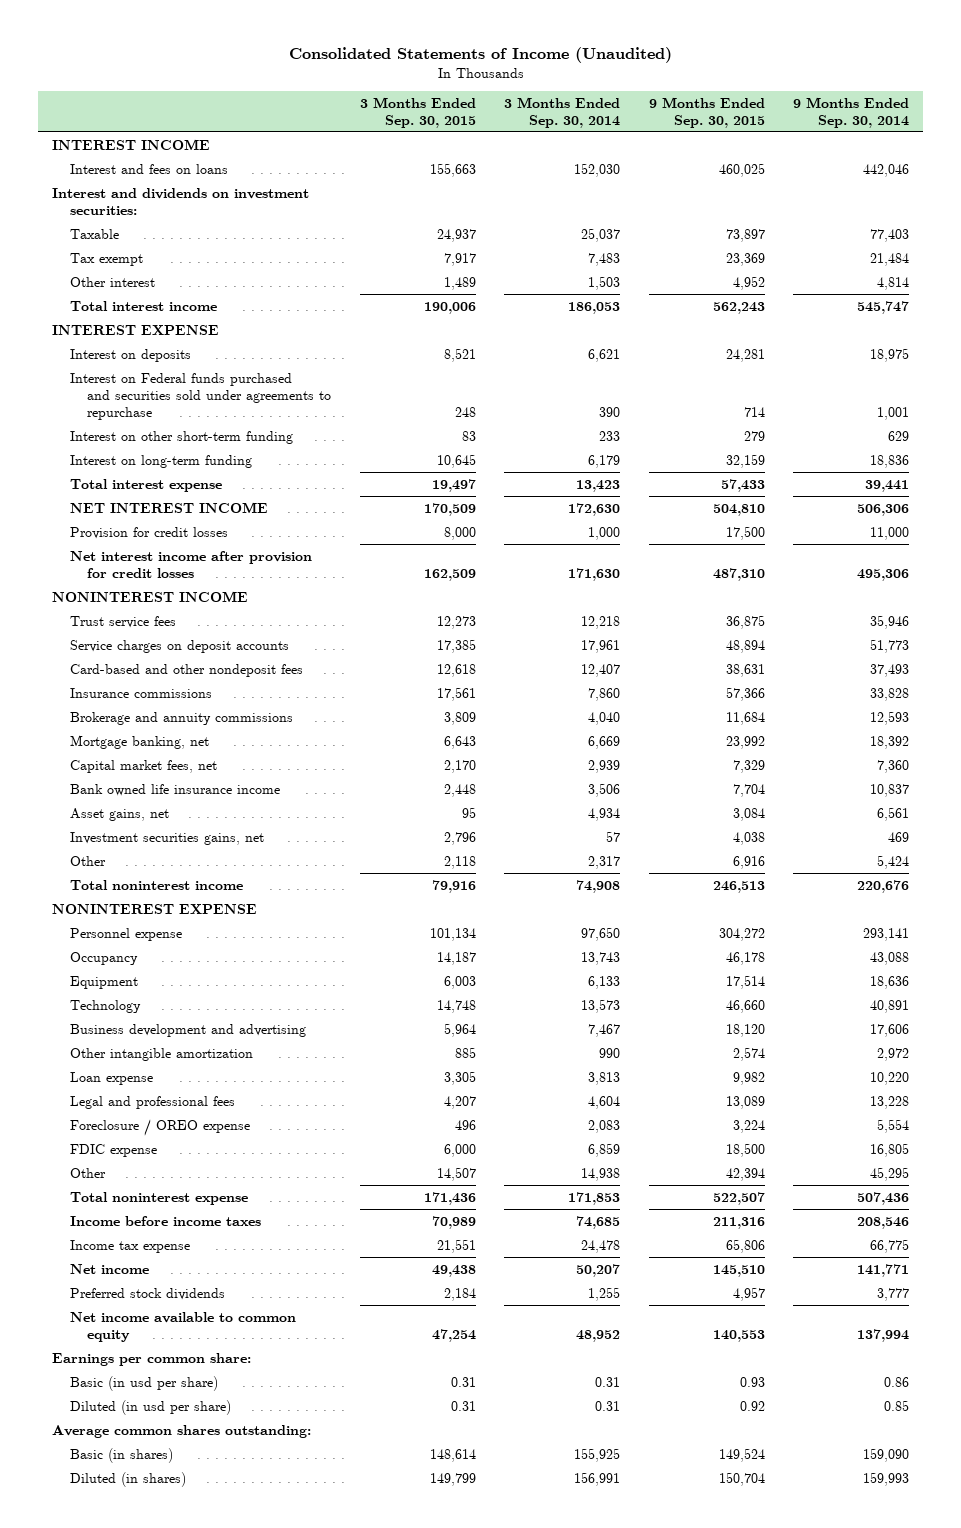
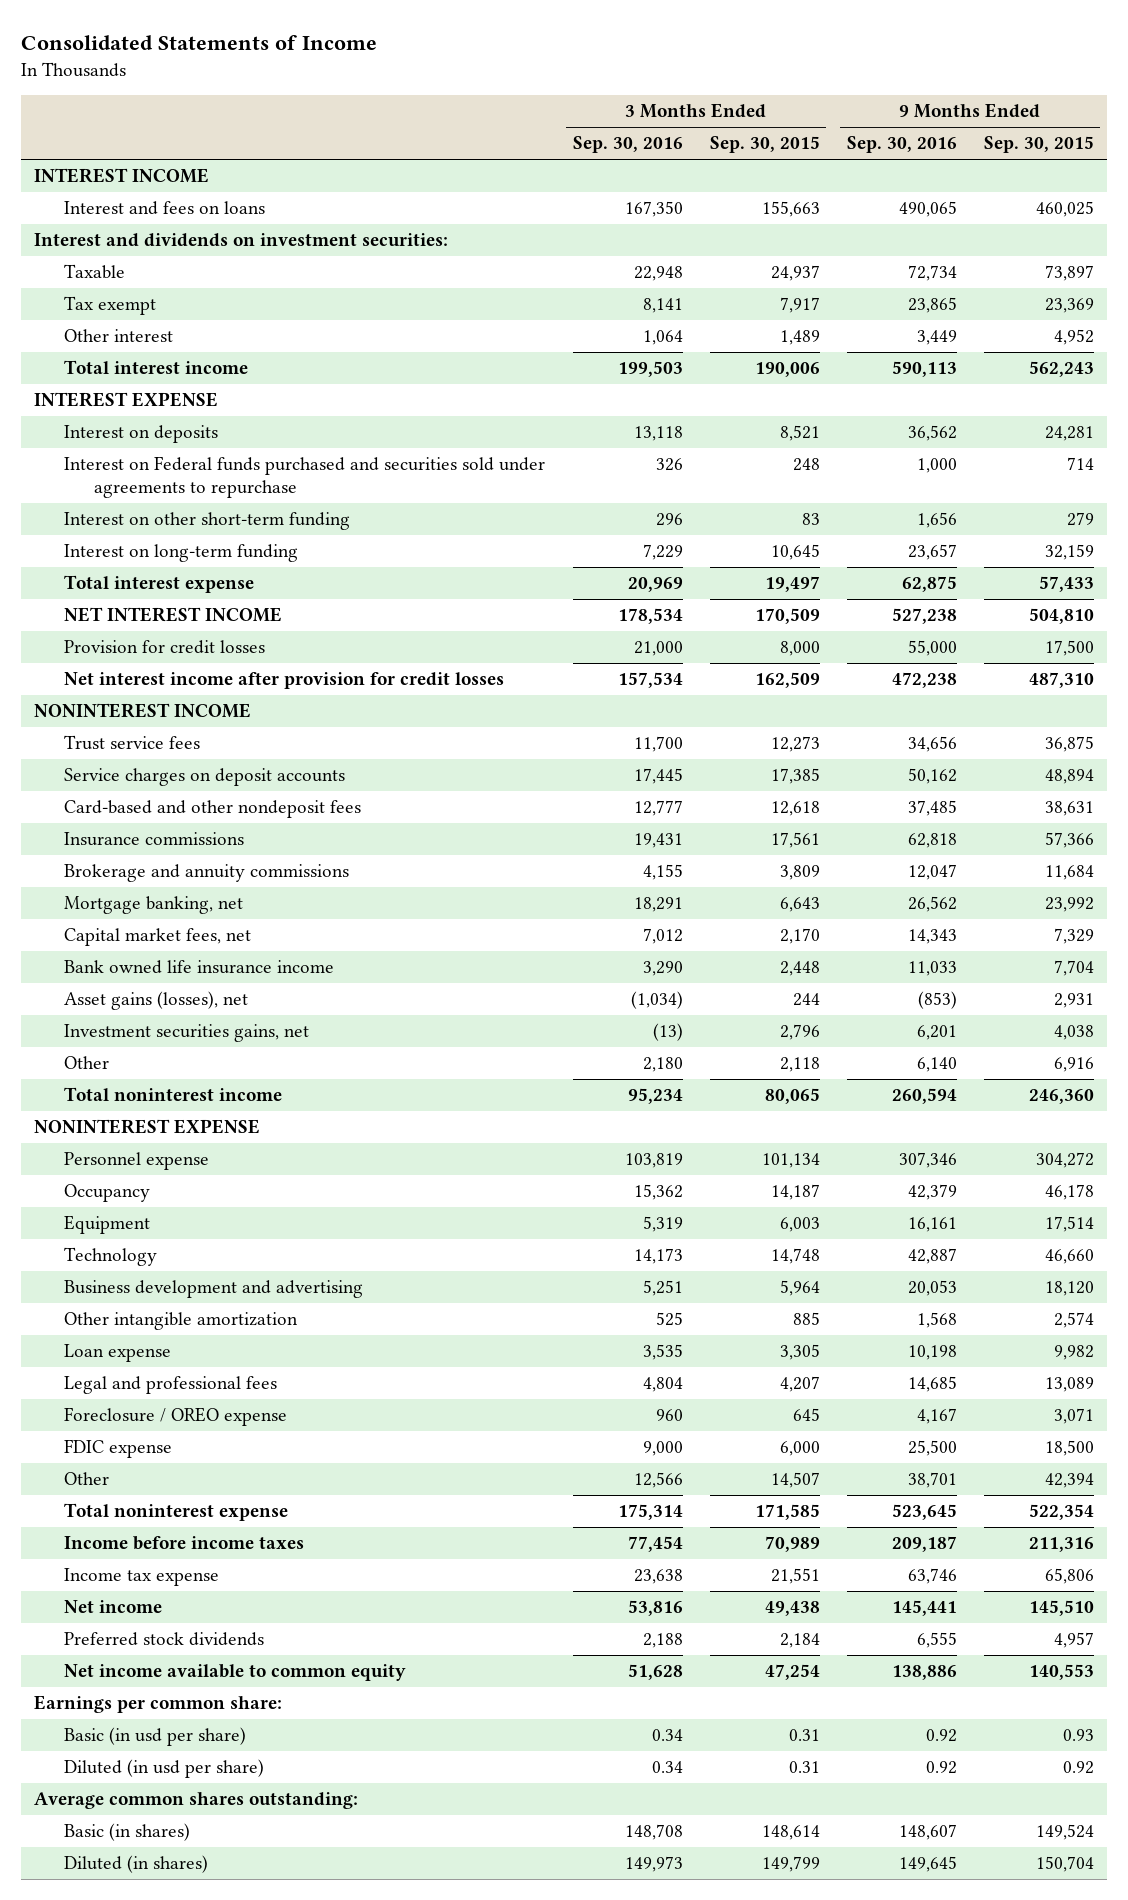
[288,47,672,64] Consolidated Statements of Income (Unaudited) -> [20,35,377,51] Consolidated Statements of Income
[504,96,621,128] 3 Months Ended Sep. 30, 2014 -> none
[793,96,910,128] 9 Months Ended Sep. 30, 2014 -> none
none -> [572,136,683,154] Sep. 30, 2016
none -> [846,136,957,154] Sep. 30, 2016
[69,807,169,821] Asset gains, net -> [64,991,249,1011] Asset gains (losses), net
[461,806,476,818] 95 -> [792,993,820,1007] 244
[732,807,765,821] 3,084 -> [1053,993,1094,1009] 2,931
[431,879,476,893] 79,916 -> [764,1088,820,1105] 80,065
[712,880,765,893] 246,513 -> [1028,1089,1094,1105] 246,360
[454,1119,476,1130] 496 -> [792,1408,820,1422] 645
[732,1119,765,1133] 3,224 -> [1053,1408,1094,1425] 3,071
[423,1191,476,1205] 171,436 -> [754,1504,820,1521] 171,585
[712,1191,765,1205] 522,507 -> [1028,1504,1094,1521] 522,354

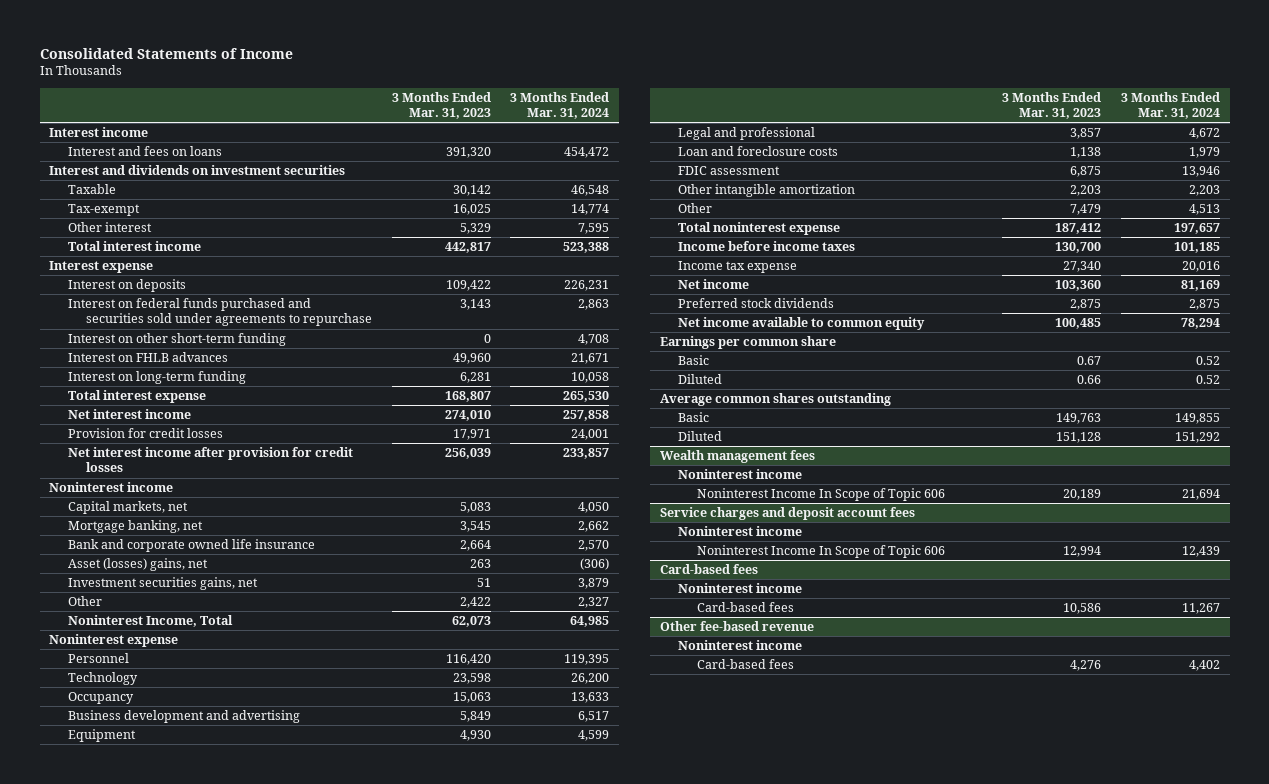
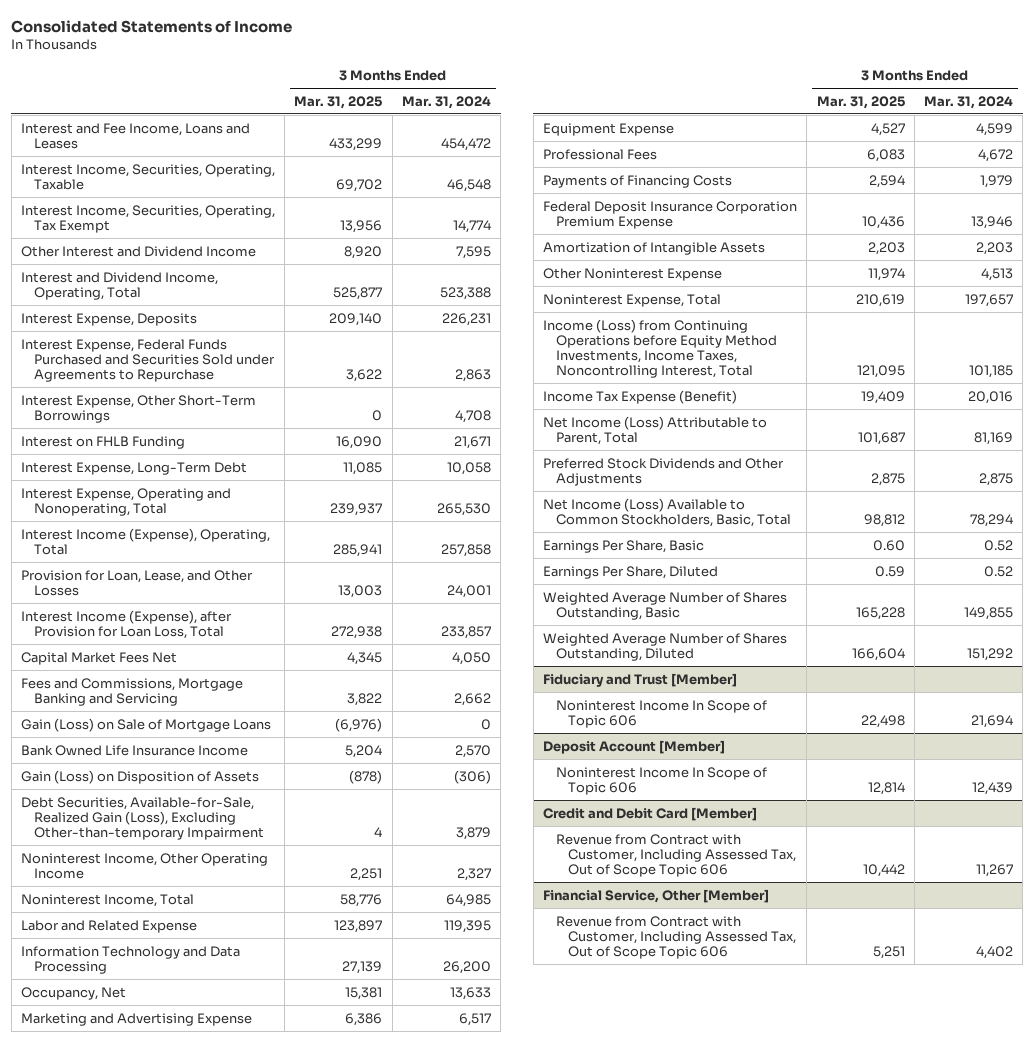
[391,91,491,120] 3 Months Ended Mar. 31, 2023 -> none
none -> [294,95,383,109] Mar. 31, 2025
[49,127,149,138] Interest income -> none
[49,165,346,176] Interest and dividends on investment securities -> none
[49,261,154,274] Interest expense -> none
[49,482,174,493] Noninterest income -> none
[67,146,222,157] Interest and fees on loans -> [21,122,251,149] Interest and Fee Income, Loans and Leases
[67,184,116,195] Taxable -> [21,163,276,190] Interest Income, Securities, Operating, Taxable
[67,204,140,217] Tax-exempt -> [21,204,276,233] Interest Income, Securities, Operating, Tax Exempt
[67,222,152,233] Other interest -> [21,245,257,257] Other Interest and Dividend Income
[67,241,201,252] Total interest income -> [21,271,219,300] Interest and Dividend Income, Operating, Total
[67,279,186,293] Interest on deposits -> [21,312,198,326] Interest Expense, Deposits
[67,298,373,327] Interest on federal funds purchased and securities sold under agreements to repurchase -> [21,338,275,382] Interest Expense, Federal Funds Purchased and Securities Sold under Agreements to Repurchase
[67,333,286,347] Interest on other short-term funding -> [21,394,257,423] Interest Expense, Other Short-Term Borrowings
[67,352,228,363] Interest on FHLB advances -> [21,435,186,449] Interest on FHLB Funding
[67,371,246,385] Interest on long-term funding -> [21,461,248,475] Interest Expense, Long-Term Debt
[67,390,206,404] Total interest expense -> [21,487,232,516] Interest Expense, Operating and Nonoperating, Total
[67,409,191,420] Net interest income -> [21,527,271,555] Interest Income (Expense), Operating, Total
[67,428,223,439] Provision for credit losses -> [21,569,254,596] Provision for Loan, Lease, and Other Losses
[67,447,353,473] Net interest income after provision for credit losses -> [21,609,233,639] Interest Income (Expense), after Provision for Loan Loss, Total
[67,501,188,515] Capital markets, net -> [21,651,178,665] Capital Market Fees Net
[67,520,203,534] Mortgage banking, net -> [21,677,244,706] Fees and Commissions, Mortgage Banking and Servicing
none -> [21,717,272,732] Gain (Loss) on Sale of Mortgage Loans
[67,539,315,553] Bank and corporate owned life insurance -> [21,744,249,756] Bank Owned Life Insurance Income
[67,558,208,572] Asset (losses) gains, net -> [21,769,260,784] Gain (Loss) on Disposition of Assets
[67,577,258,591] Investment securities gains, net -> [21,796,264,840] Debt Securities, Available-for-Sale, Realized Gain (Loss), Excluding Other-than-temporary Impairment
[67,596,102,607] Other -> [21,852,269,879] Noninterest Income, Other Operating Income
[49,634,179,648] Noninterest expense -> none
[659,336,836,350] Earnings per common share -> none
[659,393,891,407] Average common shares outstanding -> none
[678,469,803,480] Noninterest income -> none
[67,653,129,664] Personnel -> [21,919,198,933] Labor and Related Expense
[67,672,138,686] Technology -> [21,945,241,974] Information Technology and Data Processing
[67,692,134,705] Occupancy -> [21,986,127,1000] Occupancy, Net
[67,710,300,724] Business development and advertising -> [21,1012,253,1026] Marketing and Advertising Expense
[67,729,136,743] Equipment -> [543,122,675,136] Equipment Expense
[678,127,816,141] Legal and professional -> [543,148,658,160] Professional Fees
[678,146,839,157] Loan and foreclosure costs -> [543,174,733,188] Payments of Financing Costs
[678,166,781,176] FDIC assessment -> [543,200,798,229] Federal Deposit Insurance Corporation Premium Expense
[678,184,856,198] Other intangible amortization -> [543,241,766,255] Amortization of Intangible Assets
[678,203,713,214] Other -> [543,267,723,281] Other Noninterest Expense
[678,222,841,236] Total noninterest expense -> [543,293,722,307] Noninterest Expense, Total
[678,241,856,252] Income before income taxes -> [543,318,777,379] Income (Loss) from Continuing Operations before Equity Method Investments, Income Taxes, Noncontrolling Interest, Total
[678,261,798,274] Income tax expense -> [543,389,738,404] Income Tax Expense (Benefit)
[678,279,750,290] Net income -> [543,415,768,445] Net Income (Loss) Attributable to Parent, Total
[678,298,835,309] Preferred stock dividends -> [543,457,785,486] Preferred Stock Dividends and Other Adjustments
[678,317,926,331] Net income available to common equity -> [543,497,791,527] Net Income (Loss) Available to Common Stockholders, Basic, Total
[678,355,710,366] Basic -> [543,539,705,553] Earnings Per Share, Basic
[678,374,723,385] Diluted -> [543,565,719,579] Earnings Per Share, Diluted
[678,412,710,423] Basic -> [543,591,788,620] Weighted Average Number of Shares Outstanding, Basic
[678,431,723,442] Diluted -> [543,632,788,661] Weighted Average Number of Shares Outstanding, Diluted
[659,450,815,464] Wealth management fees -> [543,672,738,687] Fiduciary and Trust [Member]
[678,526,803,537] Noninterest income -> none
[659,507,915,521] Service charges and deposit account fees -> [543,739,726,754] Deposit Account [Member]
[678,583,803,594] Noninterest income -> none
[678,640,803,651] Noninterest income -> none
[659,564,758,575] Card-based fees -> [543,806,758,821] Credit and Debit Card [Member]
[696,602,794,613] Card-based fees -> [555,833,797,877] Revenue from Contract with Customer, Including Assessed Tax, Out of Scope Topic 606
[659,621,814,632] Other fee-based revenue -> [543,888,770,903] Financial Service, Other [Member]
[696,659,794,670] Card-based fees -> [555,915,797,959] Revenue from Contract with Customer, Including Assessed Tax, Out of Scope Topic 606

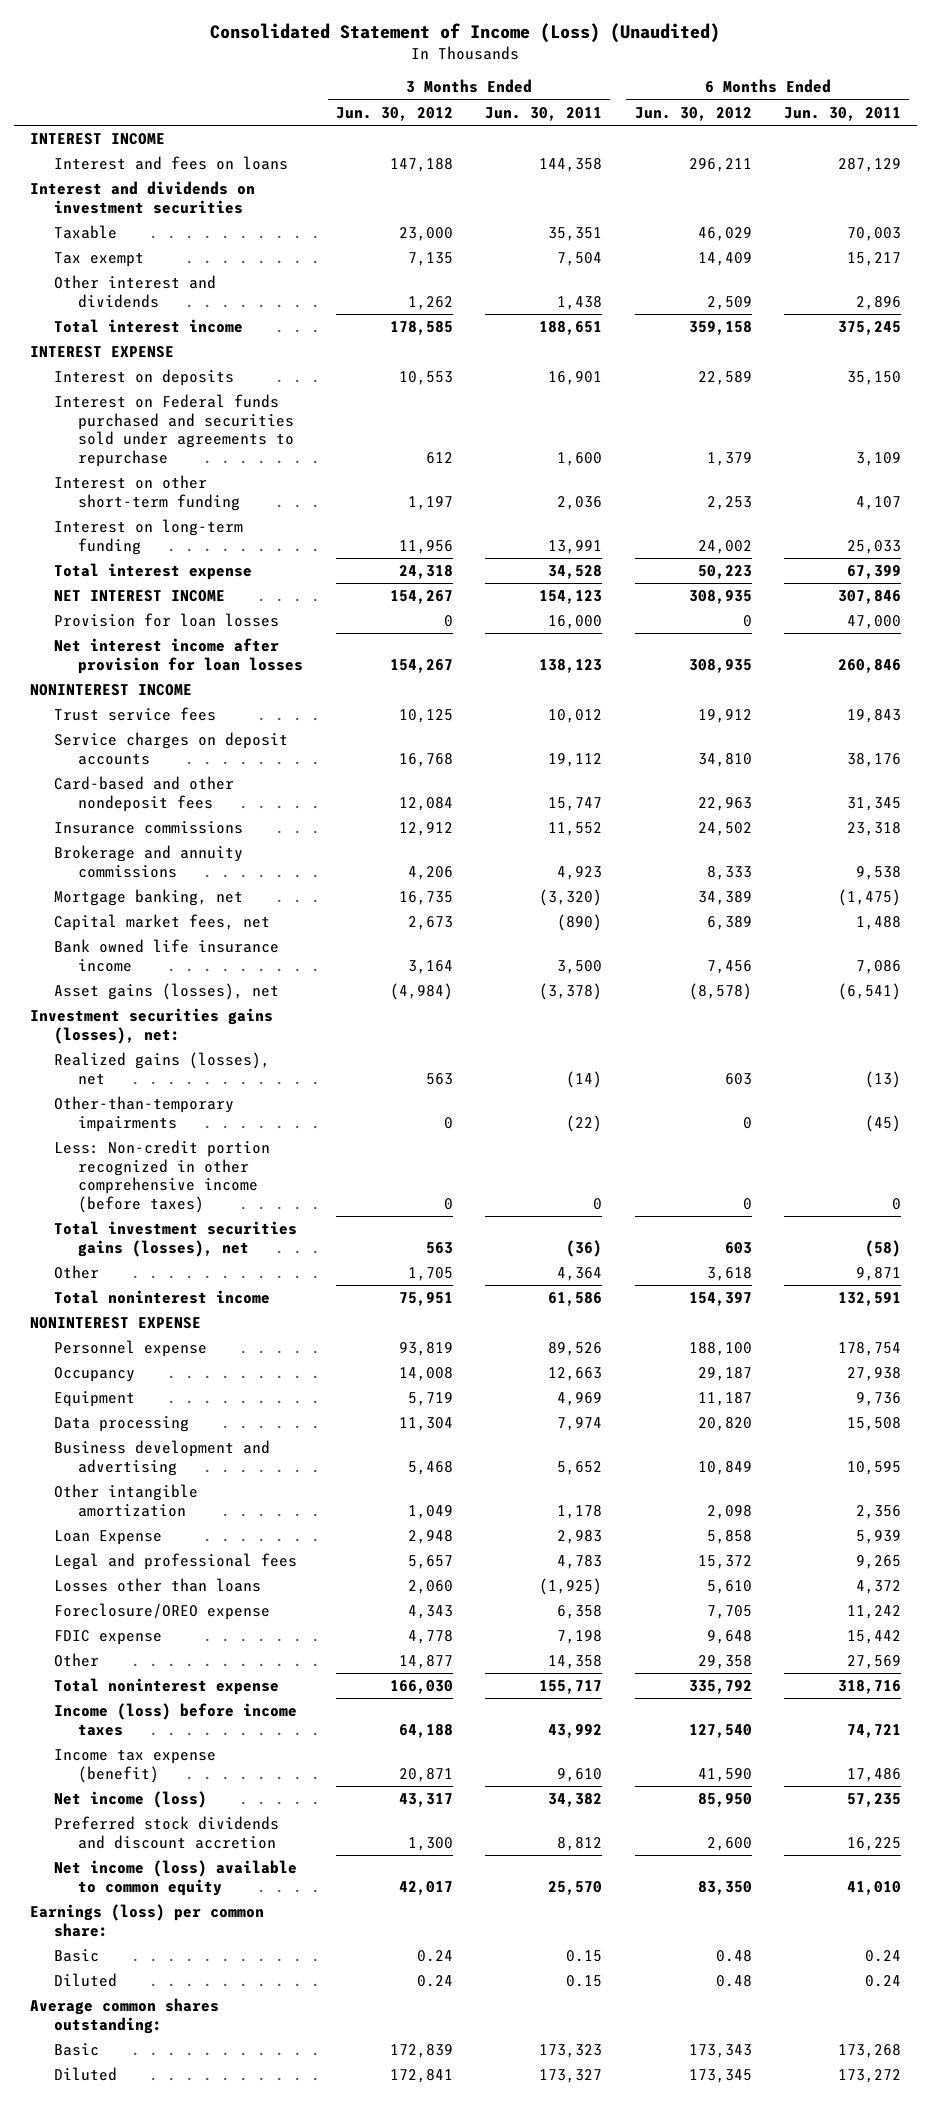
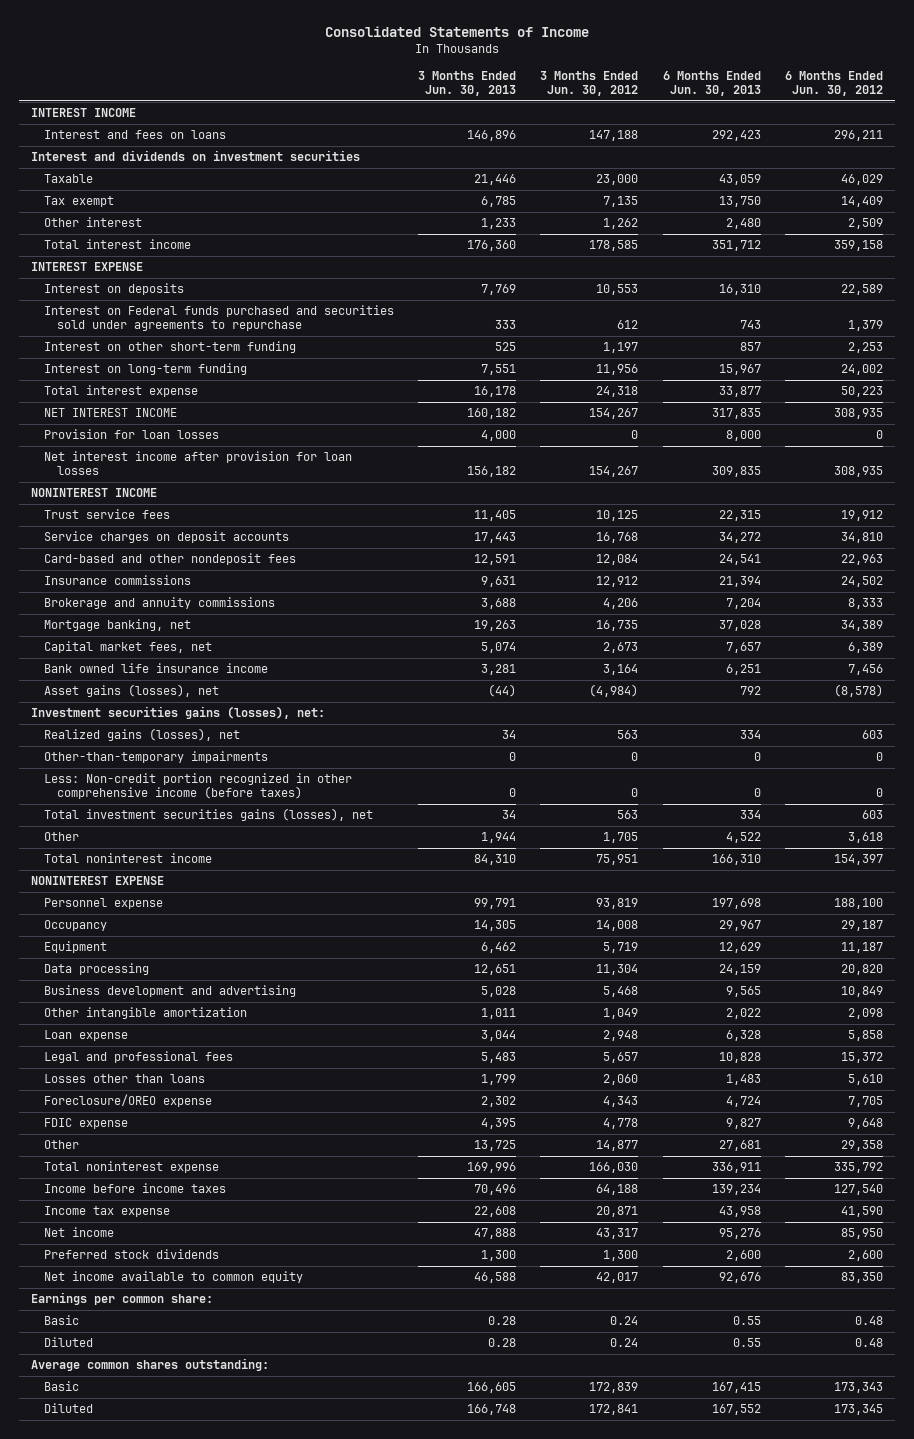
[210,22,721,43] Consolidated Statement of Income (Loss) (Unaudited) -> [324,26,589,38] Consolidated Statements of Income
[485,106,603,121] Jun. 30, 2011 -> none
[783,106,901,121] Jun. 30, 2011 -> none
none -> [418,71,517,96] 3 Months Ended Jun. 30, 2013
none -> [662,71,761,96] 6 Months Ended Jun. 30, 2013
[54,275,217,308] Other interest and dividends -> [43,217,142,228] Other interest
[54,1530,163,1546] Loan Expense -> [43,1030,128,1042] Loan expense
[54,1703,298,1736] Income (loss) before income taxes -> [43,1183,226,1194] Income before income taxes
[54,1749,217,1783] Income tax expense (benefit) -> [43,1206,170,1218] Income tax expense
[54,1791,208,1809] Net income (loss) -> [43,1227,114,1238] Net income
[54,1816,280,1849] Preferred stock dividends and discount accretion -> [43,1249,219,1260] Preferred stock dividends
[54,1860,298,1896] Net income (loss) available to common equity -> [43,1271,303,1284] Net income available to common equity
[30,1904,265,1937] Earnings (loss) per common share: -> [31,1292,214,1306] Earnings per common share:

